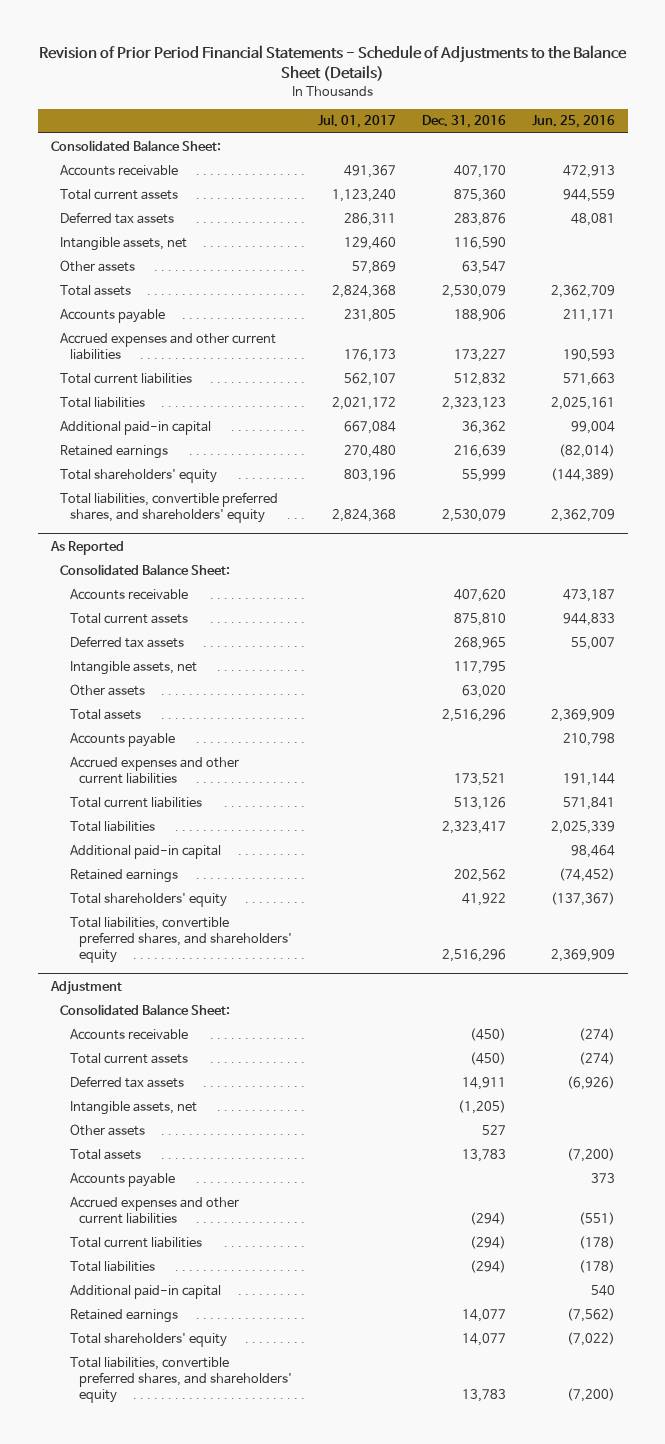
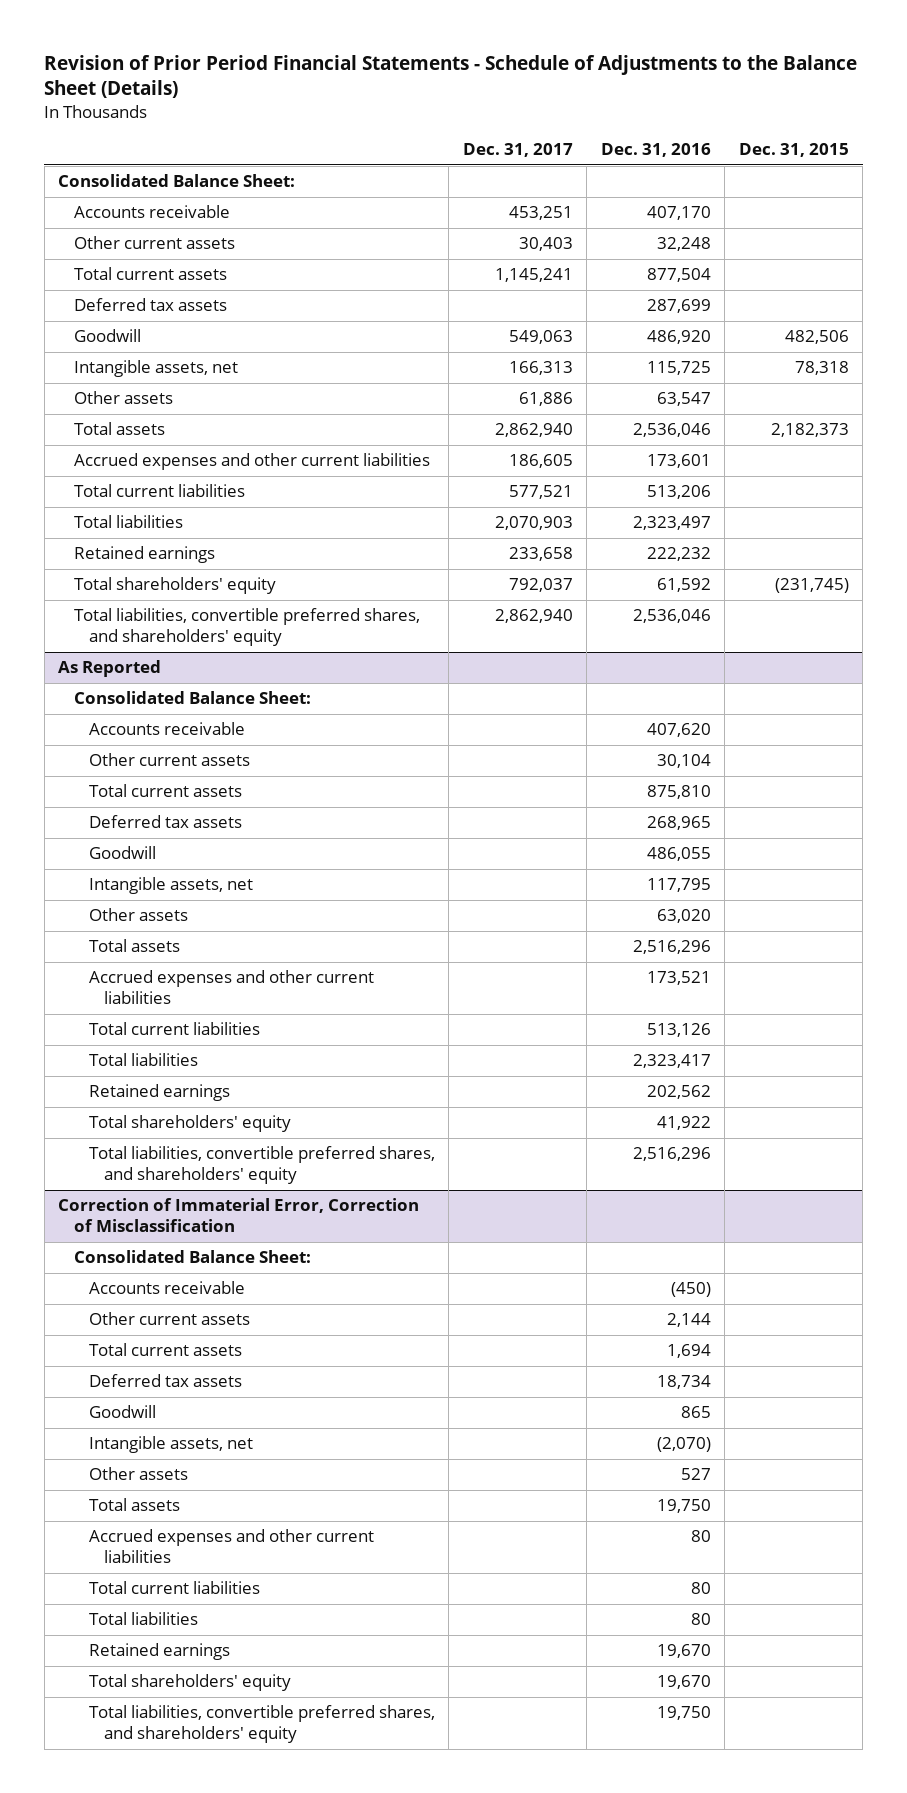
[318,114,397,129] Jul. 01, 2017 -> none
[531,115,615,129] Jun. 25, 2016 -> none
none -> [462,143,573,158] Dec. 31, 2017
none -> [738,143,849,158] Dec. 31, 2015
none -> [73,236,235,250] Other current assets
[453,188,506,202] 875,360 -> [646,268,711,283] 877,504
[453,212,506,226] 283,876 -> [646,299,711,314] 287,699
none -> [73,329,141,343] Goodwill
[453,236,506,250] 116,590 -> [646,361,711,376] 115,725
[60,308,166,323] Accounts payable -> none
[60,420,212,435] Additional paid-in capital -> none
[441,284,506,298] 2,530,079 -> [632,423,711,438] 2,536,046
[453,348,506,362] 173,227 -> [646,454,711,469] 173,601
[453,372,506,386] 512,832 -> [646,485,711,500] 513,206
[441,396,506,410] 2,323,123 -> [632,516,711,531] 2,323,497
[453,444,506,458] 216,639 -> [646,547,711,562] 222,232
[461,468,506,482] 55,999 -> [656,578,711,593] 61,592
[441,508,506,522] 2,530,079 -> [632,609,711,624] 2,536,046
none -> [88,753,250,767] Other current assets
none -> [88,846,156,860] Goodwill
[69,732,175,747] Accounts payable -> none
[69,844,221,859] Additional paid-in capital -> none
[49,980,122,995] Adjustment -> none
none -> [58,1198,420,1233] Correction of Immaterial Error, Correction of Misclassification
none -> [88,1312,250,1326] Other current assets
[469,1051,506,1065] (450) -> [666,1344,711,1359] 1,694
[461,1076,506,1090] 14,911 -> [656,1375,711,1390] 18,734
none -> [88,1405,156,1419] Goodwill
[457,1099,506,1114] (1,205) -> [656,1437,711,1453] (2,070)
[69,1172,175,1187] Accounts payable -> none
[69,1284,221,1299] Additional paid-in capital -> none
[461,1148,506,1162] 13,783 -> [656,1499,711,1514] 19,750
[469,1211,506,1225] (294) -> [690,1530,711,1543] 80
[469,1235,506,1249] (294) -> [690,1582,711,1595] 80
[469,1259,506,1273] (294) -> [690,1613,711,1626] 80
[461,1308,506,1322] 14,077 -> [656,1644,711,1659] 19,670
[461,1332,506,1346] 14,077 -> [656,1675,711,1690] 19,670
[461,1388,506,1402] 13,783 -> [656,1706,711,1721] 19,750

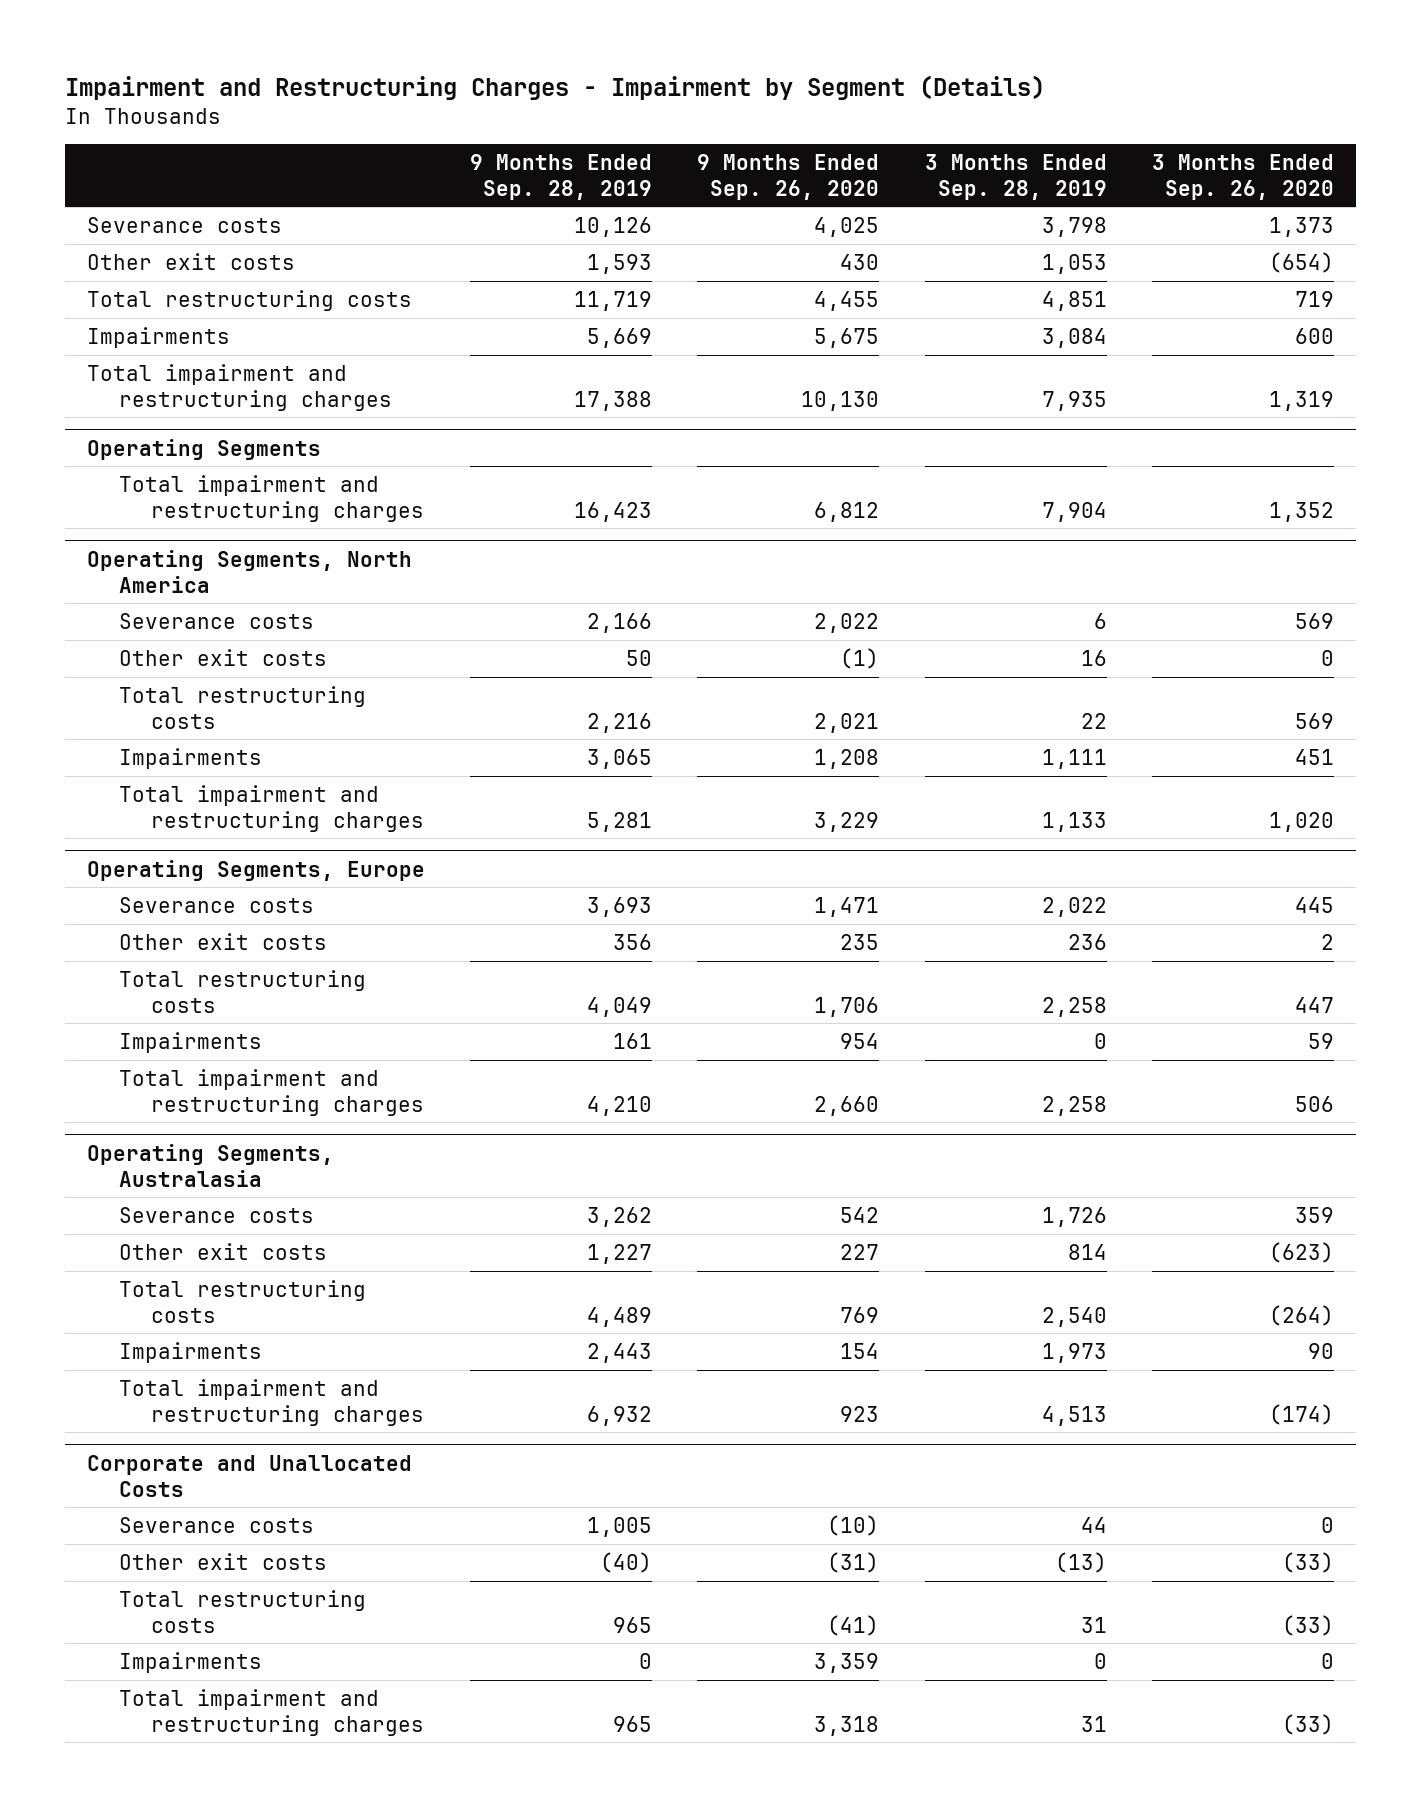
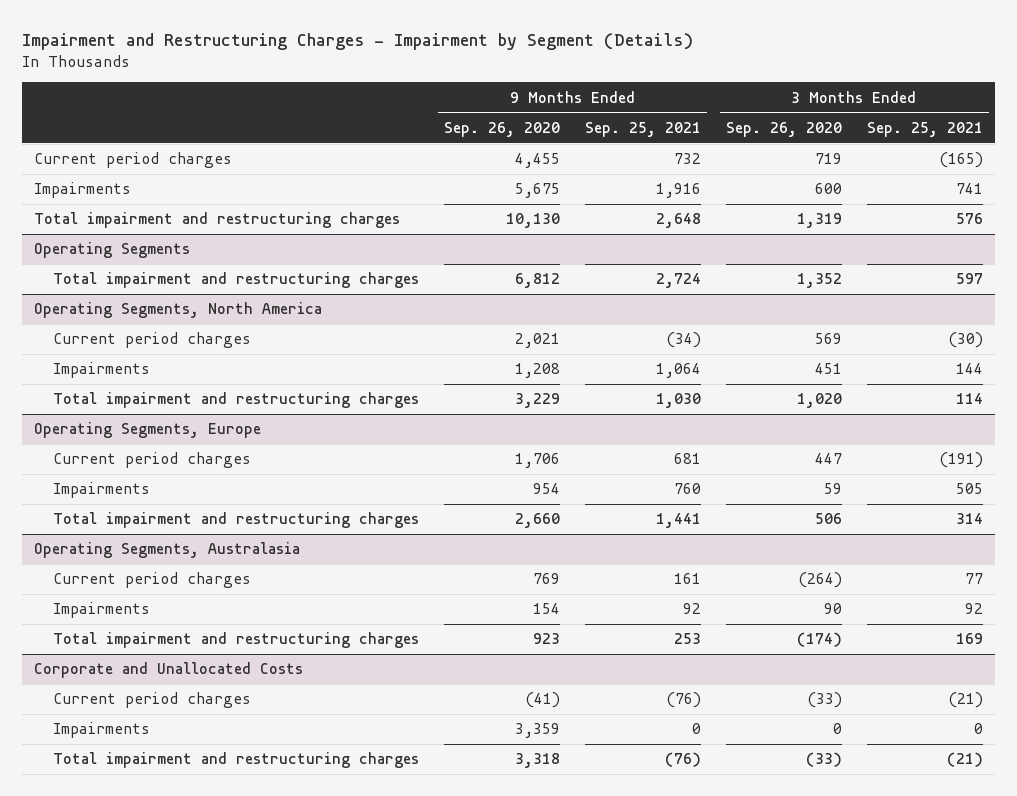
[470,153,653,200] 9 Months Ended Sep. 28, 2019 -> none
[924,153,1107,200] 3 Months Ended Sep. 28, 2019 -> none
none -> [585,121,702,137] Sep. 25, 2021
none -> [866,121,983,137] Sep. 25, 2021
[87,216,283,233] Severance costs -> none
[87,252,296,270] Other exit costs -> none
[87,289,413,311] Total restructuring costs -> [34,152,233,169] Current period charges
[118,612,314,629] Severance costs -> none
[118,648,327,666] Other exit costs -> none
[118,685,366,729] Total restructuring costs -> [53,332,252,349] Current period charges
[118,896,314,913] Severance costs -> none
[118,932,327,950] Other exit costs -> none
[118,969,366,1013] Total restructuring costs -> [53,452,252,469] Current period charges
[118,1206,314,1223] Severance costs -> none
[118,1242,327,1260] Other exit costs -> none
[118,1279,366,1323] Total restructuring costs -> [53,572,252,589] Current period charges
[118,1516,314,1533] Severance costs -> none
[118,1552,327,1570] Other exit costs -> none
[118,1589,366,1633] Total restructuring costs -> [53,692,252,709] Current period charges

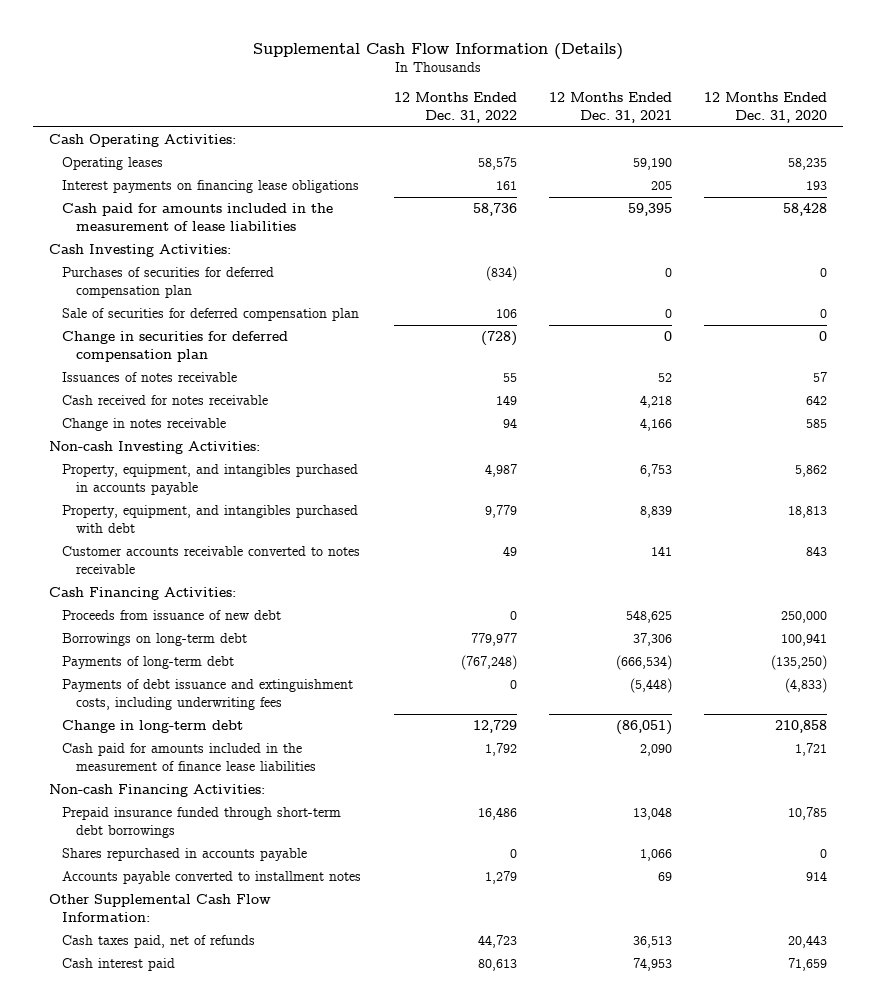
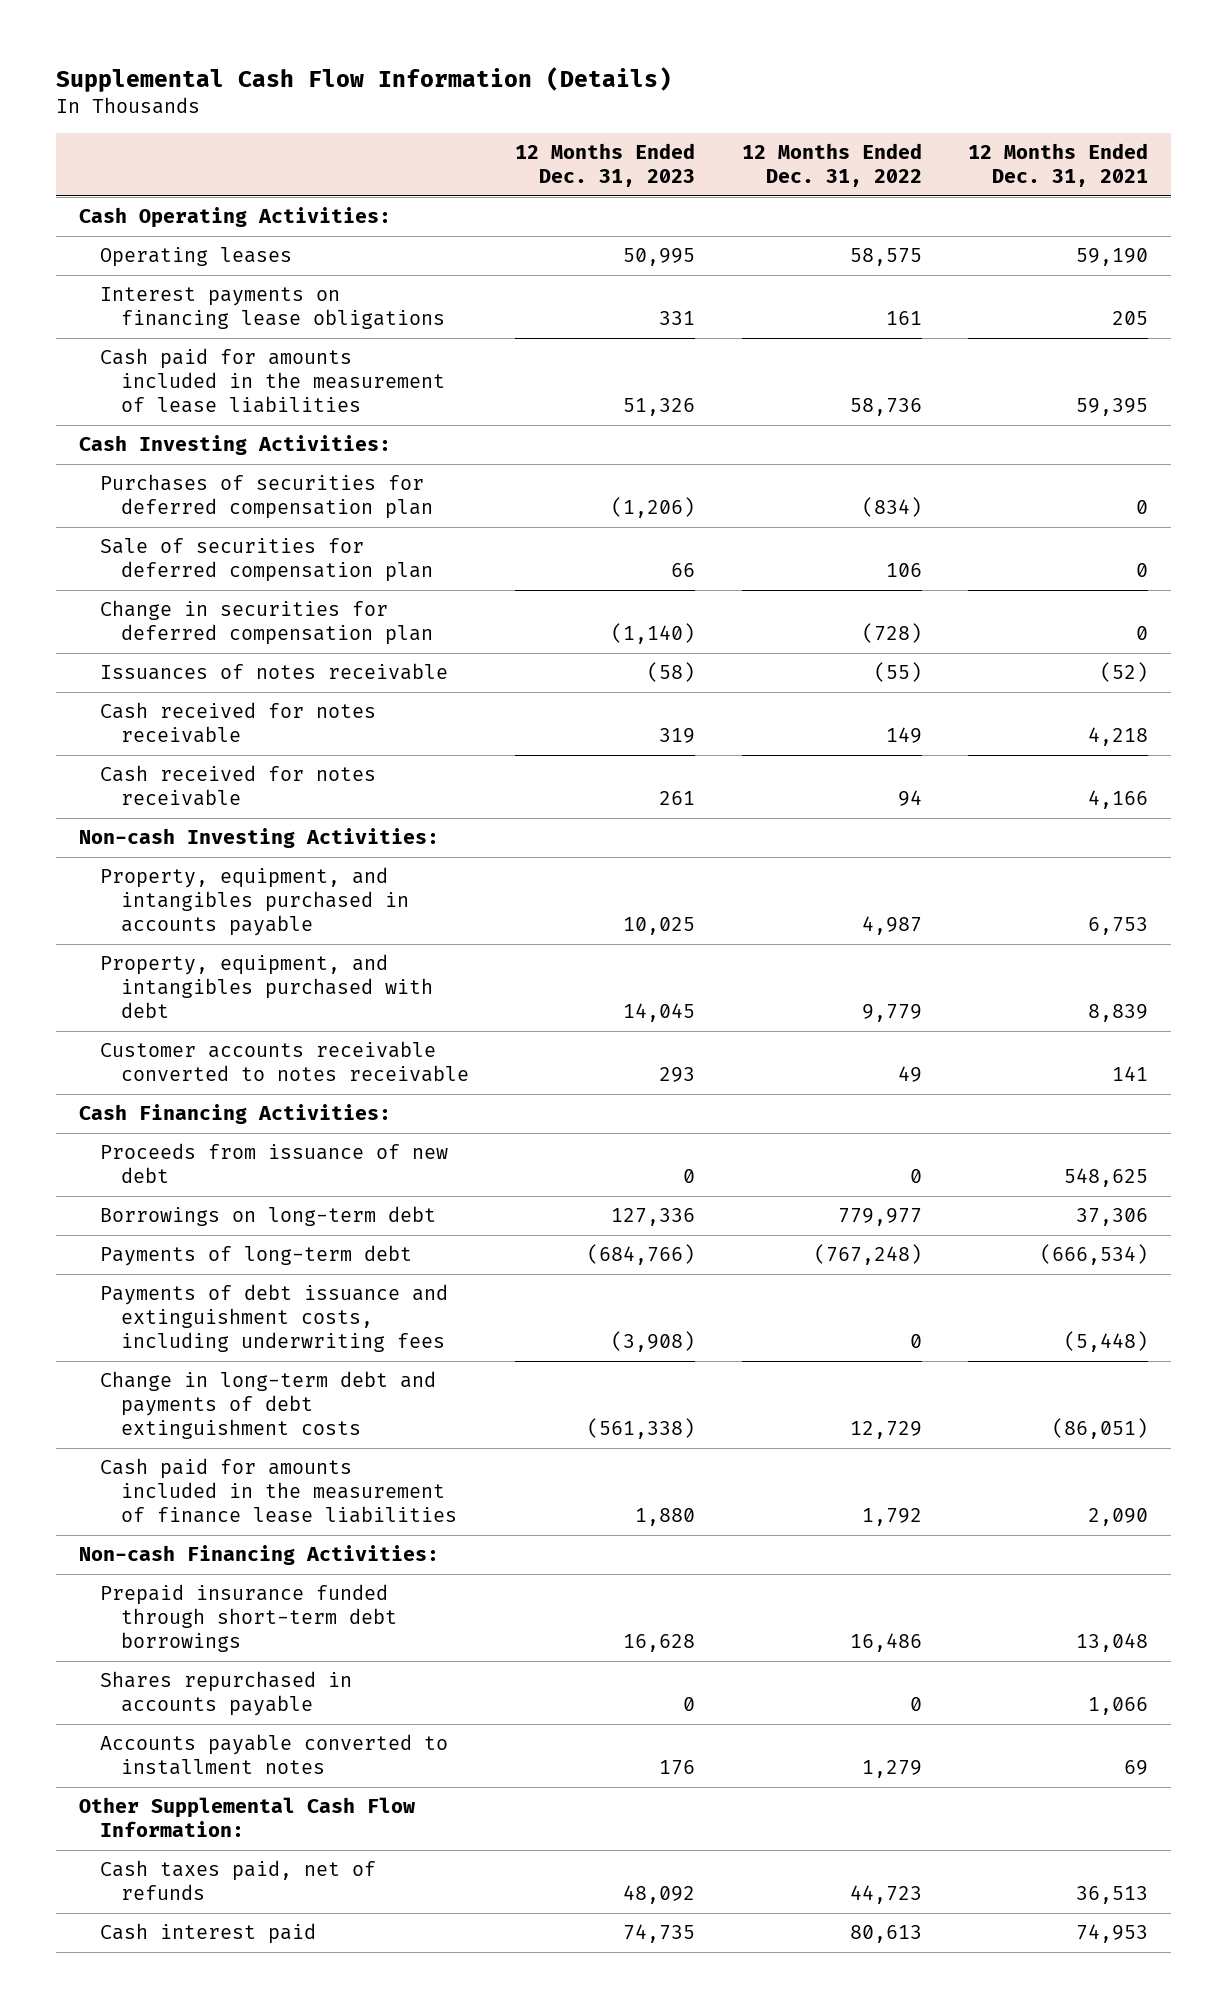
[703,92,827,123] 12 Months Ended Dec. 31, 2020 -> none
none -> [515,143,696,187] 12 Months Ended Dec. 31, 2023
[502,373,517,383] 55 -> [873,662,922,683] (55)
[657,373,672,383] 52 -> [1100,662,1149,683] (52)
[62,418,227,432] Change in notes receivable -> [100,765,377,807] Cash received for notes receivable
[62,720,244,734] Change in long-term debt -> [100,1371,437,1440] Change in long-term debt and payments of debt extinguishment costs

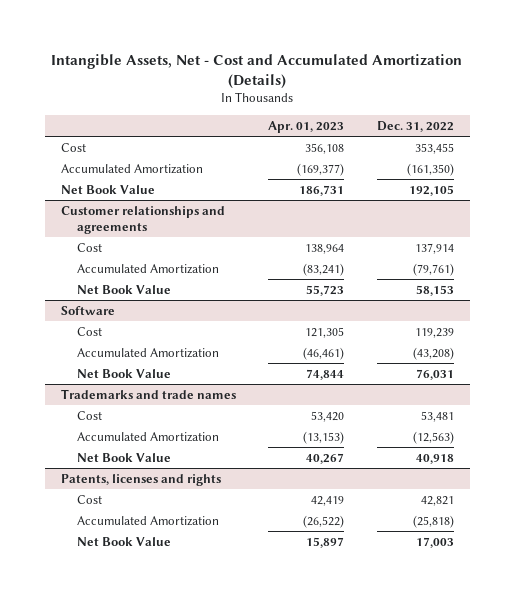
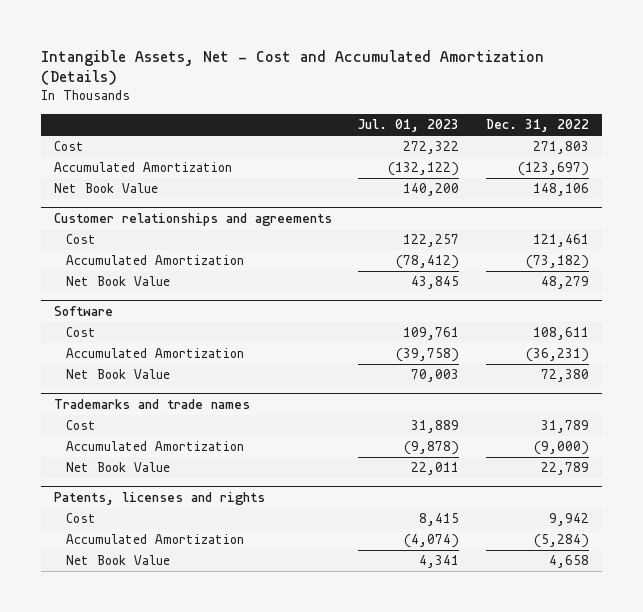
[268,120,345,133] Apr. 01, 2023 -> none
none -> [358,119,460,133] Jul. 01, 2023
[414,142,454,154] 353,455 -> [532,141,589,155] 271,803
[406,162,454,176] (161,350) -> [517,162,589,177] (123,697)
[408,184,454,196] 192,105 -> [532,183,589,197] 148,106
[414,242,454,254] 137,914 -> [532,234,589,248] 121,461
[412,262,454,276] (79,761) -> [525,255,589,270] (73,182)
[415,284,454,296] 58,153 -> [540,276,589,290] 48,279
[414,327,454,338] 119,239 -> [532,327,589,341] 108,611
[412,346,454,360] (43,208) -> [525,348,589,363] (36,231)
[415,368,454,380] 76,031 -> [540,369,589,383] 72,380
[420,410,454,422] 53,481 -> [540,420,589,434] 31,789
[412,430,454,444] (12,563) -> [533,441,589,456] (9,000)
[415,453,454,464] 40,918 -> [540,462,589,476] 22,789
[420,495,454,506] 42,821 -> [548,513,589,527] 9,942
[412,514,454,528] (25,818) -> [533,534,589,549] (5,284)
[415,536,454,548] 17,003 -> [548,555,589,569] 4,658

